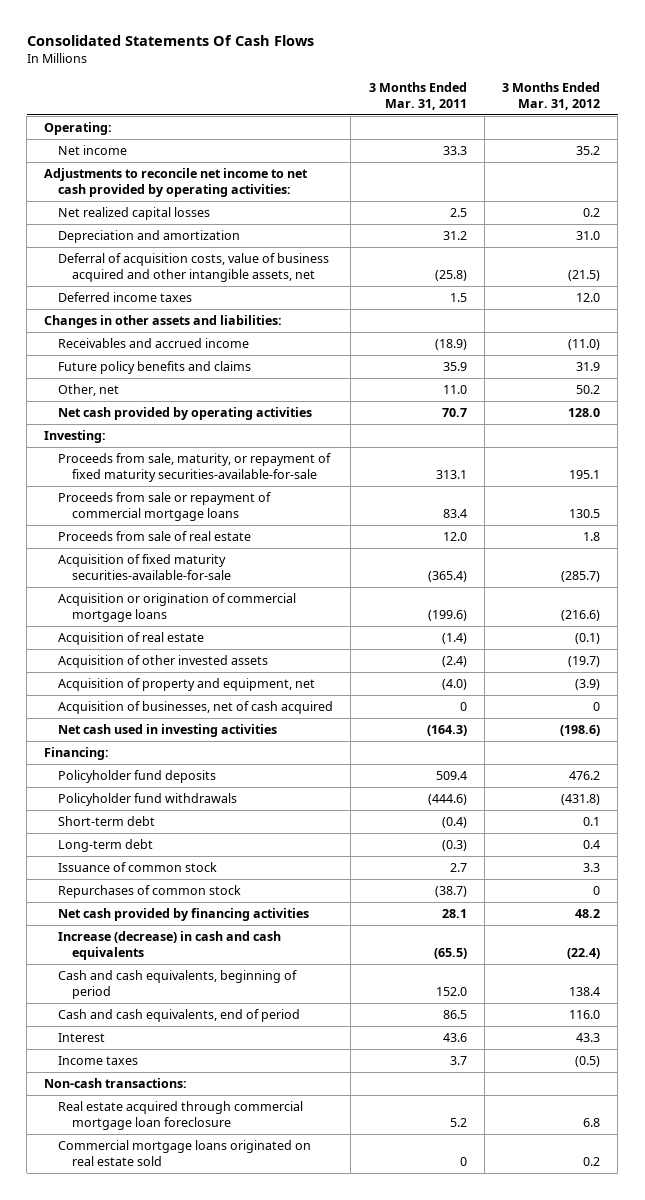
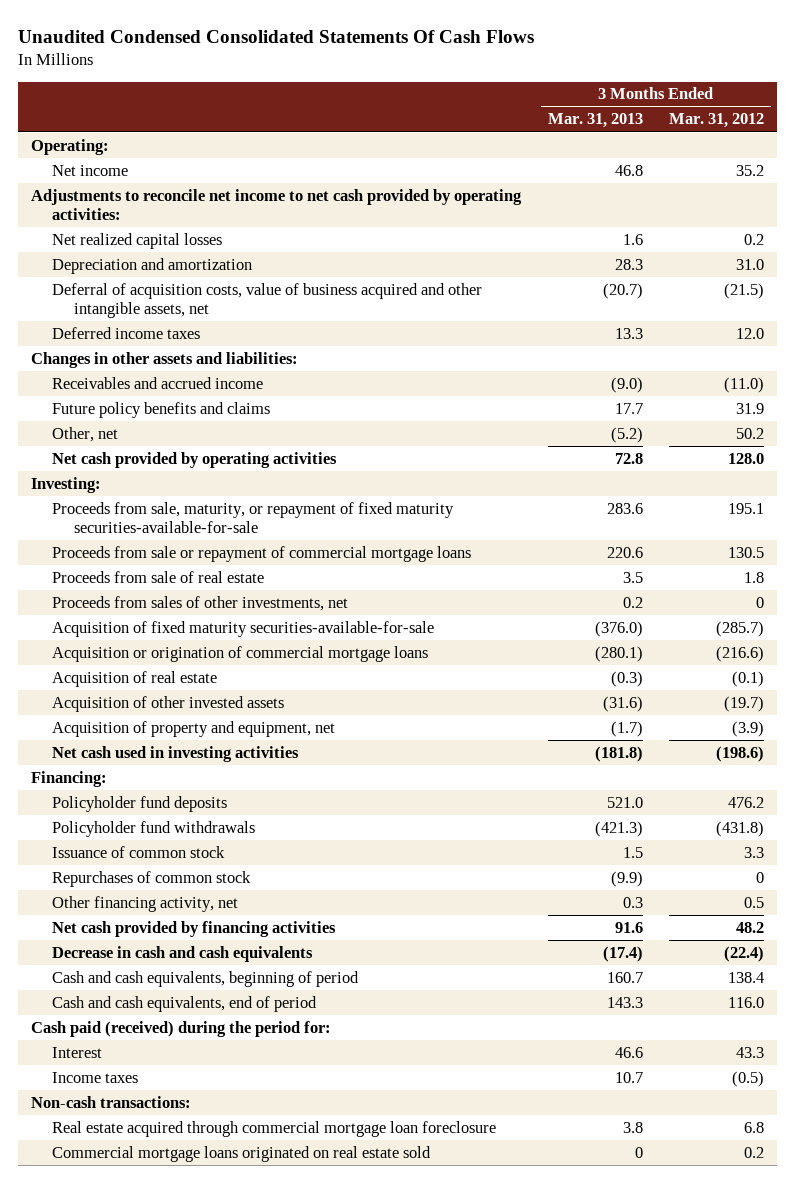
[26,35,314,47] Consolidated Statements Of Cash Flows -> [17,30,534,44] Unaudited Condensed Consolidated Statements Of Cash Flows
[368,82,467,110] 3 Months Ended Mar. 31, 2011 -> none
none -> [547,113,643,129] Mar. 31, 2013
none -> [52,595,349,611] Proceeds from sales of other investments, net
[58,701,334,715] Acquisition of businesses, net of cash acquired -> none
[58,816,156,827] Short-term debt -> none
[58,839,154,853] Long-term debt -> none
none -> [52,895,239,912] Other financing activity, net
[58,931,282,960] Increase (decrease) in cash and cash equivalents -> [52,945,314,962] Decrease in cash and cash equivalents
none -> [31,1020,332,1037] Cash paid (received) during the period for:

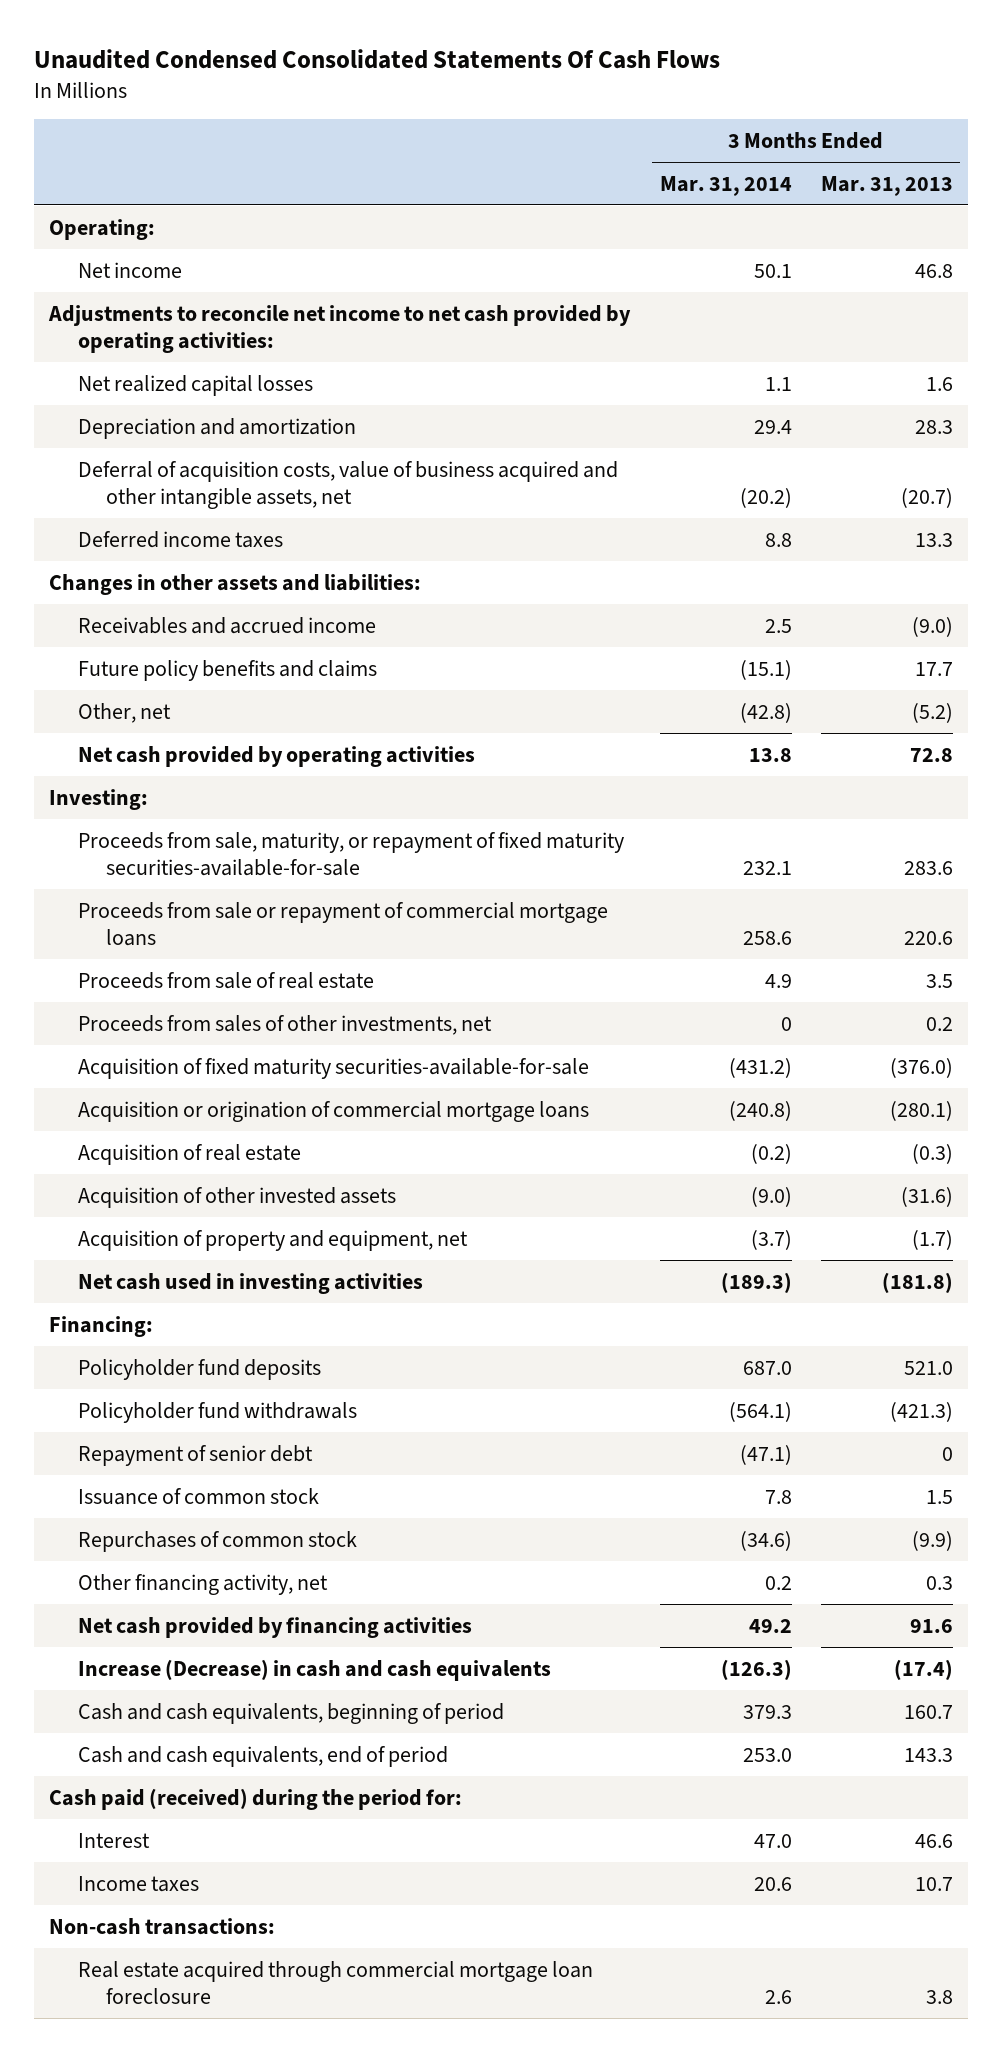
[668,113,764,129] Mar. 31, 2012 -> none
none -> [659,175,792,196] Mar. 31, 2014
none -> [77,1444,313,1466] Repayment of senior debt
[52,945,314,962] Decrease in cash and cash equivalents -> [77,1658,551,1681] Increase (Decrease) in cash and cash equivalents
[52,1145,432,1162] Commercial mortgage loans originated on real estate sold -> none

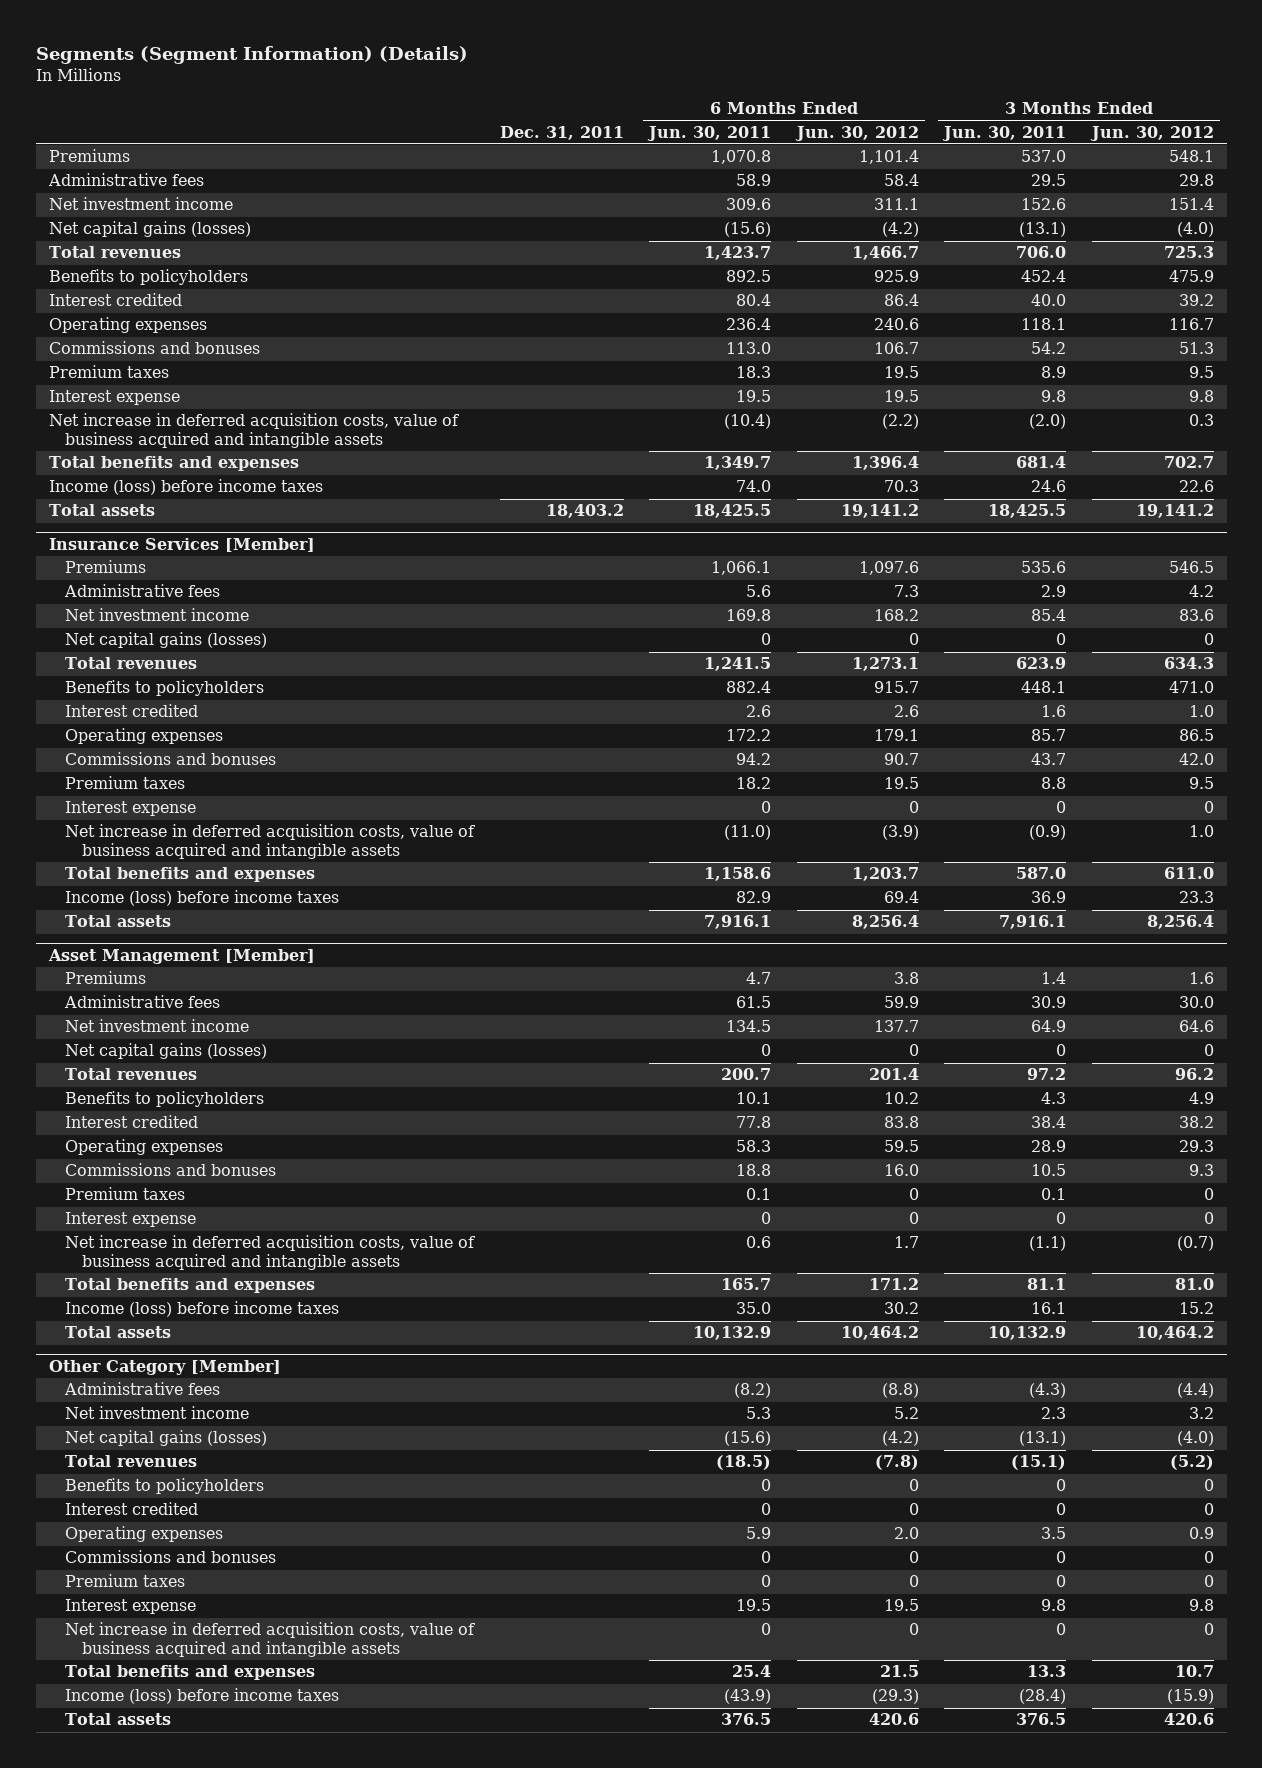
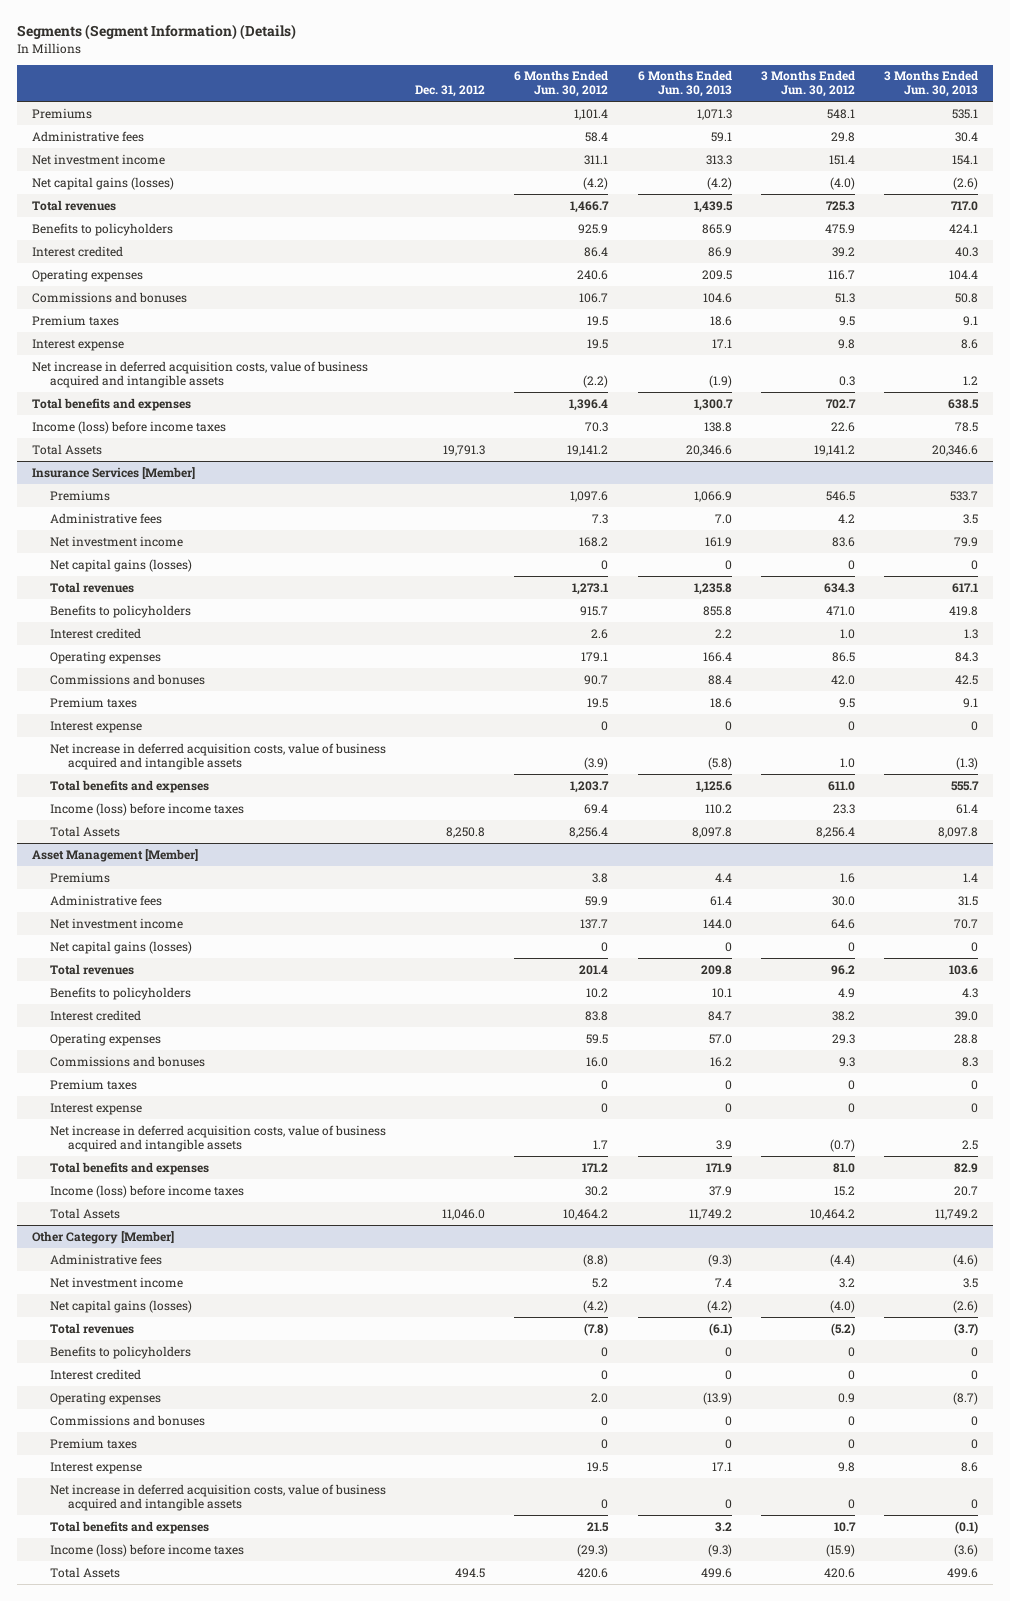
[499,125,624,140] Dec. 31, 2011 -> none
[647,125,772,141] Jun. 30, 2011 -> none
[942,125,1067,141] Jun. 30, 2011 -> none
none -> [415,85,486,98] Dec. 31, 2012
none -> [637,70,732,98] 6 Months Ended Jun. 30, 2013
none -> [884,70,979,98] 3 Months Ended Jun. 30, 2013
[48,504,155,517] Total assets -> [31,443,102,455] Total Assets
[65,915,172,928] Total assets -> [49,825,120,837] Total Assets
[65,1326,172,1339] Total assets -> [49,1207,120,1219] Total Assets
[65,1713,172,1726] Total assets -> [49,1566,120,1578] Total Assets

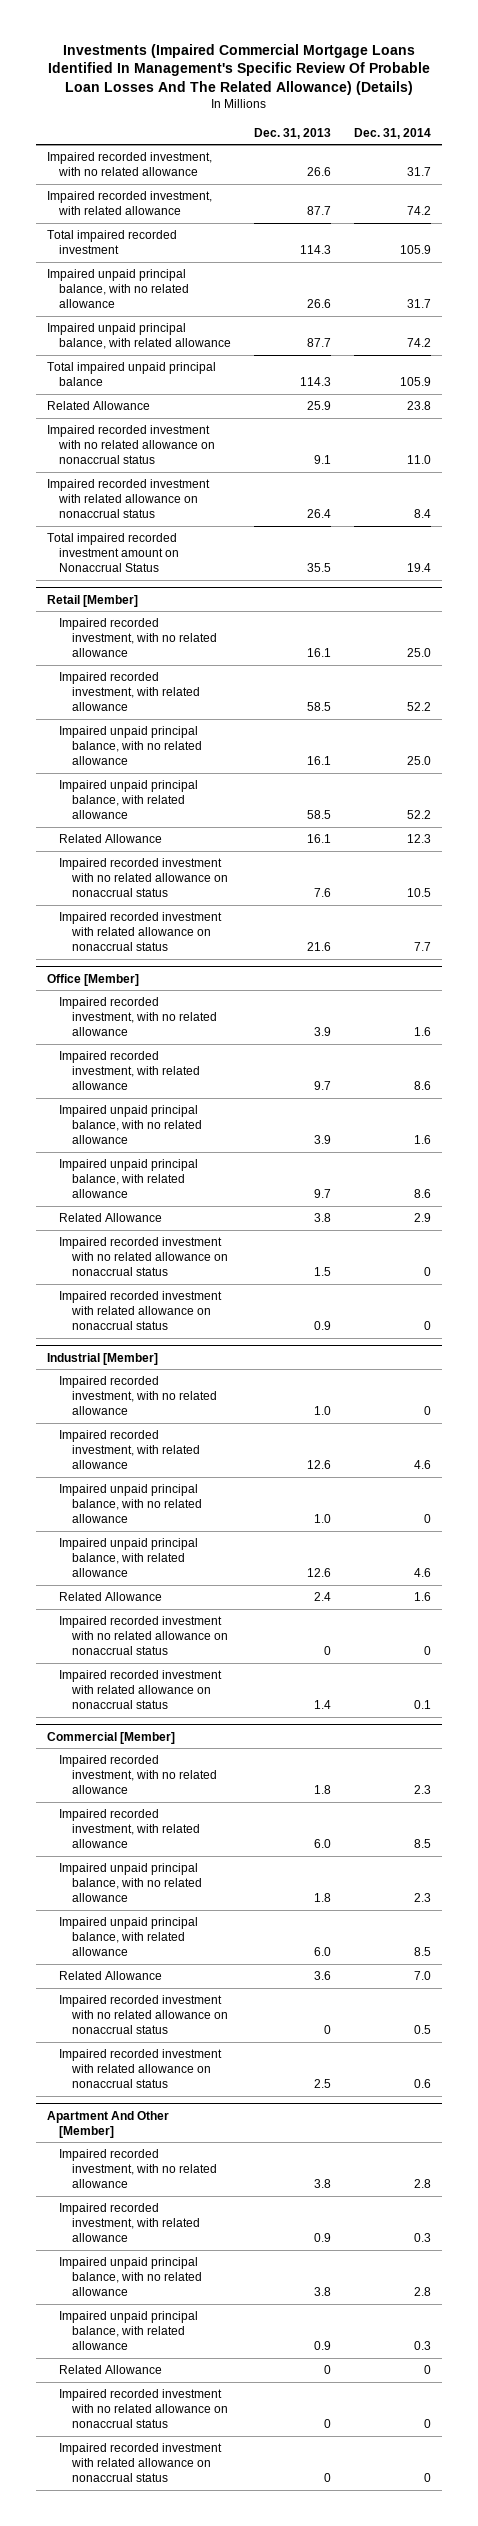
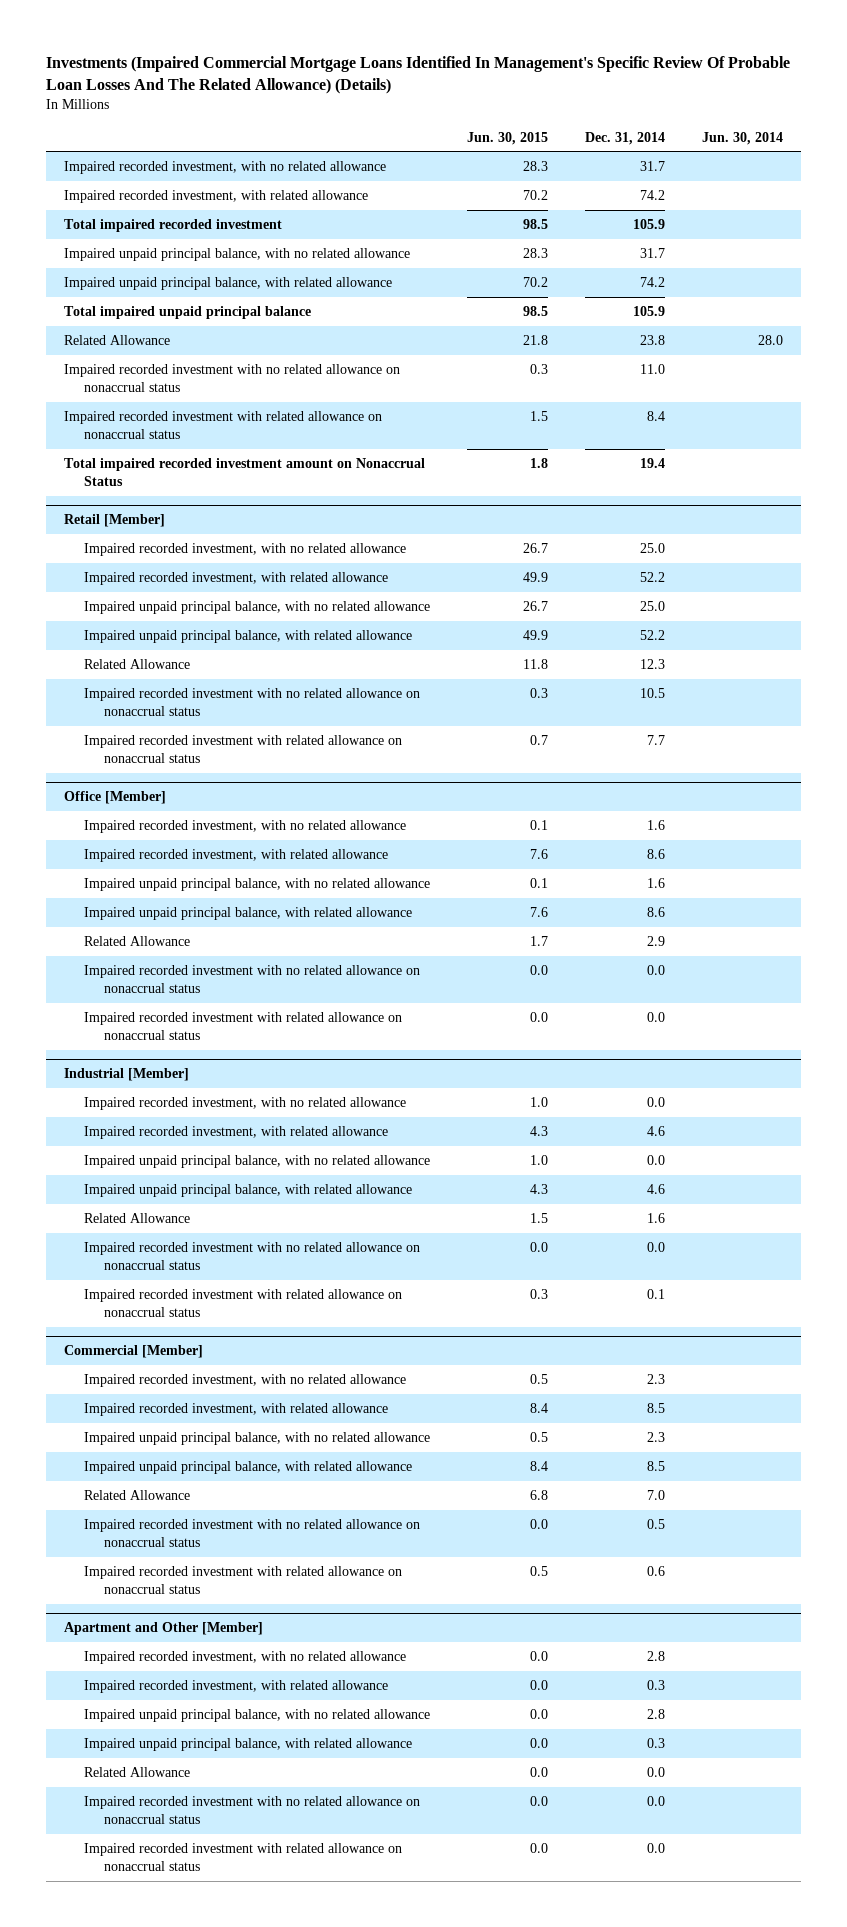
[254,127,332,139] Dec. 31, 2013 -> none
none -> [467,131,549,145] Jun. 30, 2015
none -> [701,131,783,145] Jun. 30, 2014
[423,1267,431,1277] 0 -> [647,964,666,975] 0.0
[423,1321,431,1331] 0 -> [647,1011,666,1022] 0.0
[423,1406,431,1416] 0 -> [647,1096,666,1107] 0.0
[423,1514,431,1524] 0 -> [647,1154,666,1165] 0.0
[423,1646,431,1656] 0 -> [647,1241,666,1252] 0.0
[47,2110,170,2138] Apartment And Other [Member] -> [64,1622,264,1636] Apartment and Other [Member]
[423,2364,431,2374] 0 -> [647,1766,666,1777] 0.0
[423,2419,431,2429] 0 -> [647,1795,666,1806] 0.0
[423,2473,431,2483] 0 -> [647,1842,666,1853] 0.0

